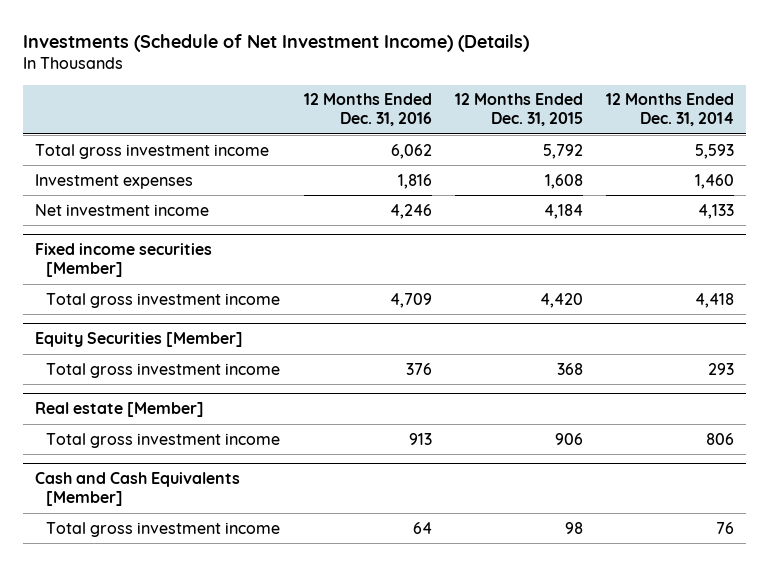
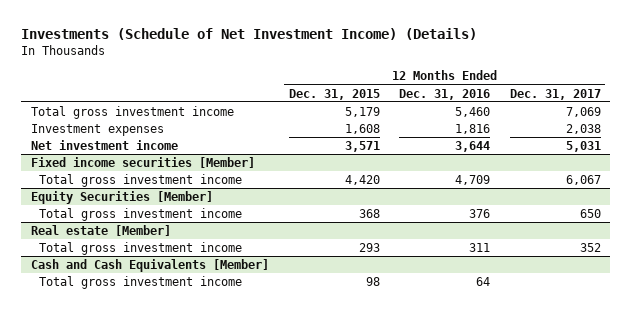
[606,93,735,127] 12 Months Ended Dec. 31, 2014 -> none
none -> [509,88,601,100] Dec. 31, 2017
[390,143,432,159] 6,062 -> [455,107,491,118] 5,460
[542,143,583,159] 5,792 -> [344,107,380,118] 5,179
[389,203,432,219] 4,246 -> [455,141,491,153] 3,644
[543,203,583,219] 4,184 -> [344,141,380,153] 3,571
[408,432,432,445] 913 -> [469,243,491,253] 311
[554,432,583,445] 906 -> [358,243,380,253] 293

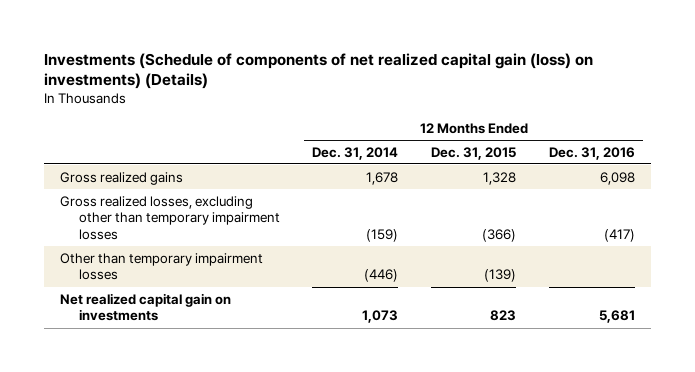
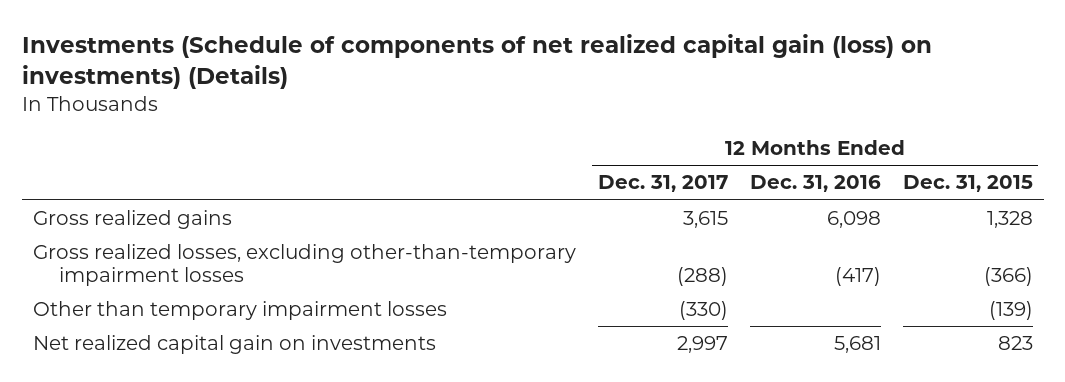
[312,146,399,160] Dec. 31, 2014 -> none
none -> [597,175,728,193] Dec. 31, 2017
[60,195,280,241] Gross realized losses, excluding other than temporary impairment losses -> [32,244,576,287] Gross realized losses, excluding other-than-temporary impairment losses

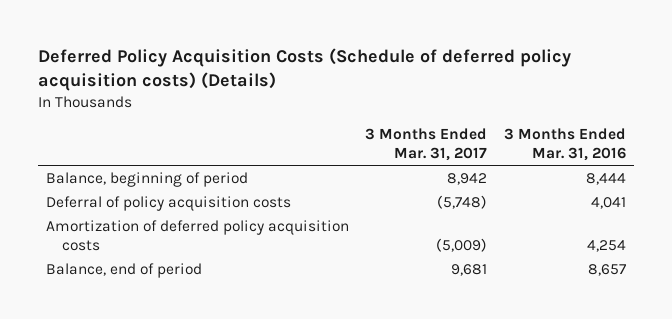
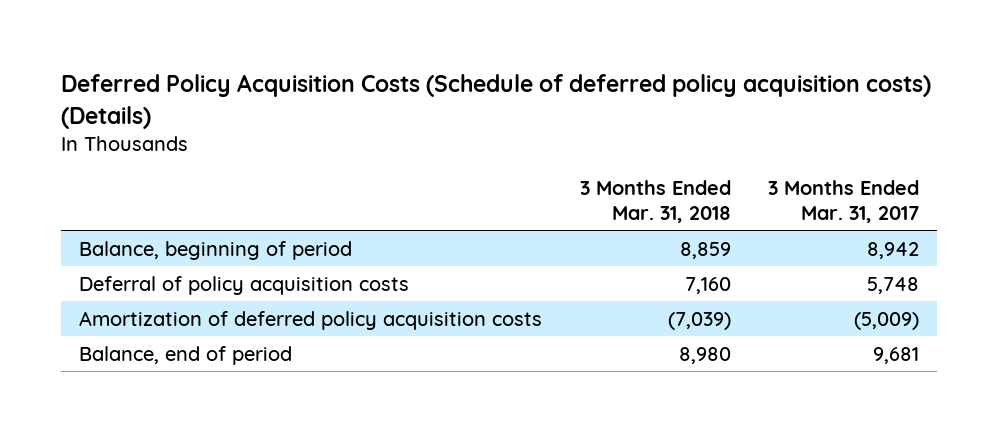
[503,128,626,162] 3 Months Ended Mar. 31, 2016 -> none
none -> [579,180,731,223] 3 Months Ended Mar. 31, 2018
[437,194,488,209] (5,748) -> [866,276,919,294] 5,748

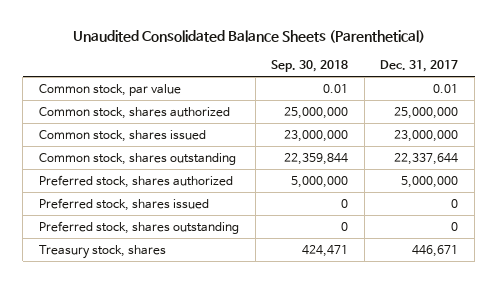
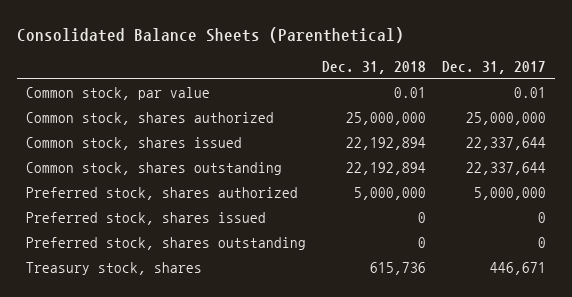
[72,30,425,44] Unaudited Consolidated Balance Sheets (Parenthetical) -> [17,26,405,43] Consolidated Balance Sheets (Parenthetical)
[271,59,349,72] Sep. 30, 2018 -> none
none -> [322,60,427,74] Dec. 31, 2018
[394,129,459,142] 23,000,000 -> [466,136,547,150] 22,337,644

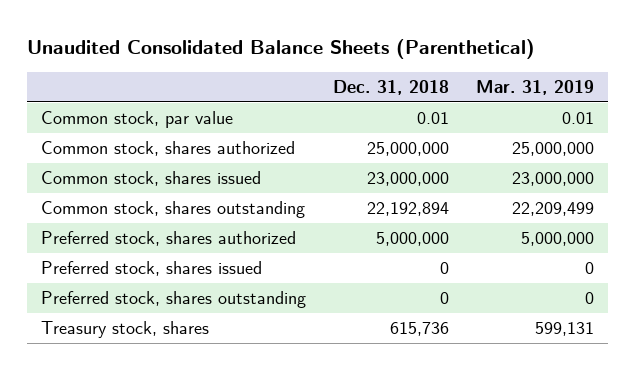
[17,26,405,43] Consolidated Balance Sheets (Parenthetical) -> [26,39,535,60] Unaudited Consolidated Balance Sheets (Parenthetical)
[442,60,547,74] Dec. 31, 2017 -> none
none -> [476,79,595,95] Mar. 31, 2019
[346,136,427,150] 22,192,894 -> [366,172,449,187] 23,000,000

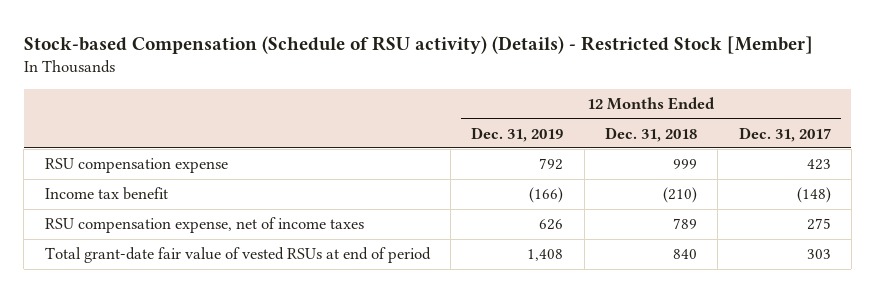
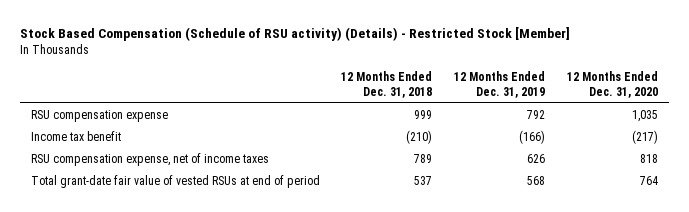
[23,35,813,54] Stock-based Compensation (Schedule of RSU activity) (Details) - Restricted Stock [Member] -> [19,27,570,42] Stock Based Compensation (Schedule of RSU activity) (Details) - Restricted Stock [Member]
[738,126,831,142] Dec. 31, 2017 -> none
none -> [566,71,658,99] 12 Months Ended Dec. 31, 2020
[527,249,564,262] 1,408 -> [527,176,546,186] 568
[673,249,698,260] 840 -> [414,176,433,186] 537

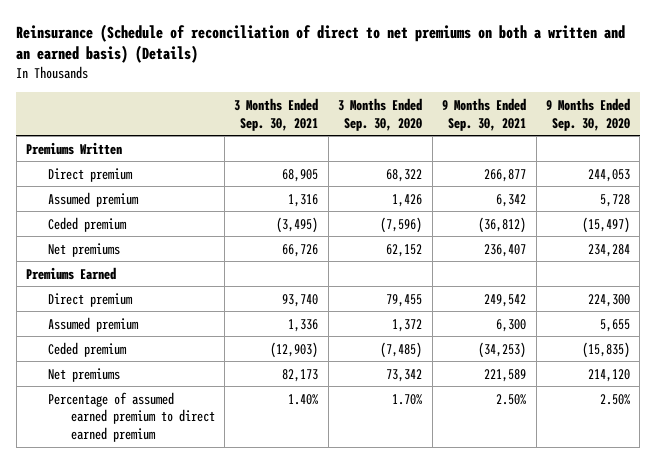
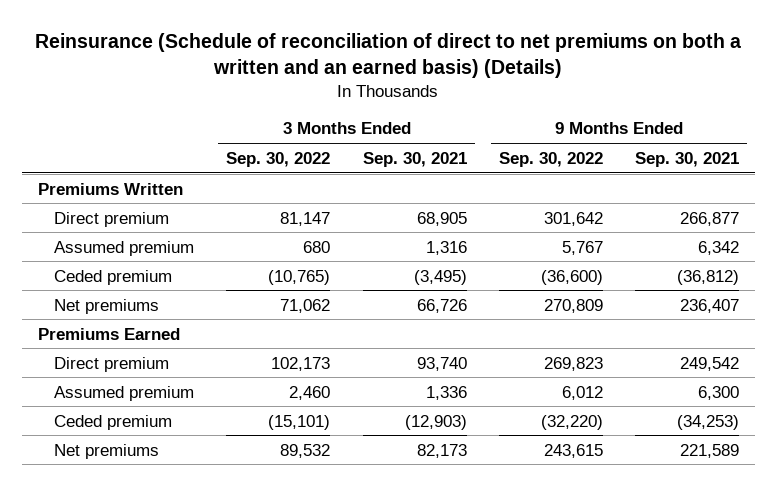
[338,97,423,131] 3 Months Ended Sep. 30, 2020 -> none
[545,97,630,131] 9 Months Ended Sep. 30, 2020 -> none
none -> [226,151,331,167] Sep. 30, 2022
none -> [498,151,603,167] Sep. 30, 2022
[48,391,215,442] Percentage of assumed earned premium to direct earned premium -> none

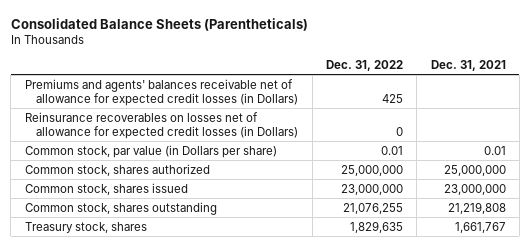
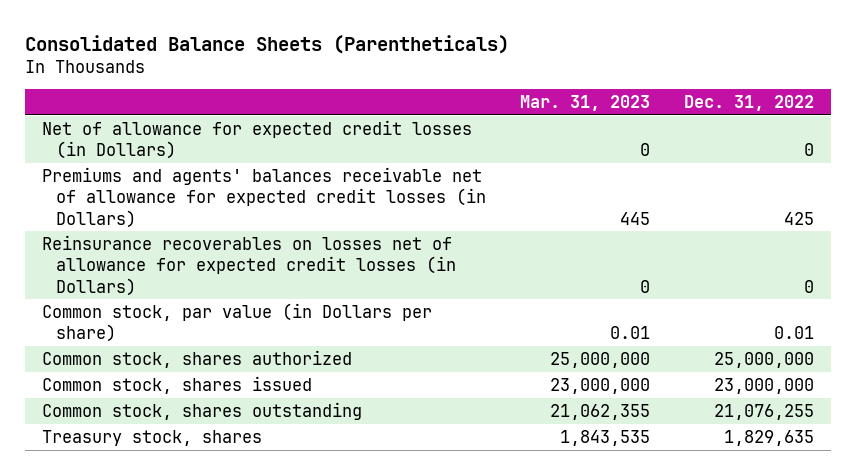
[430,60,506,72] Dec. 31, 2021 -> none
none -> [520,95,651,112] Mar. 31, 2023
none -> [42,119,473,160] Net of allowance for expected credit losses (in Dollars)

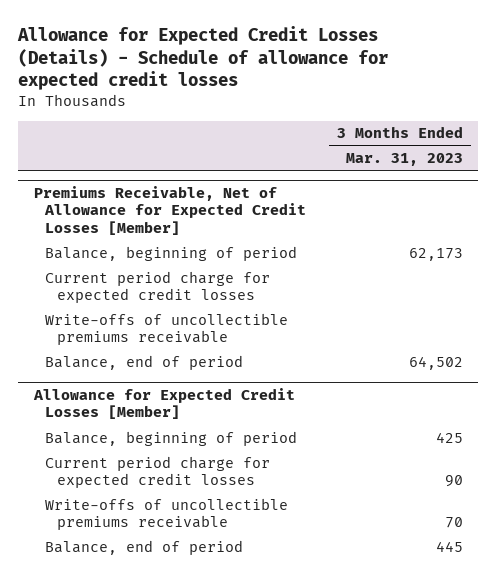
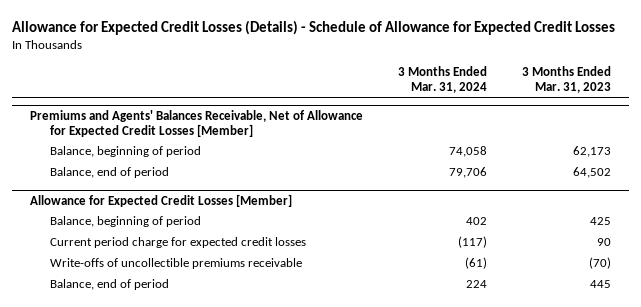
[17,26,389,91] Allowance for Expected Credit Losses (Details) - Schedule of allowance for expected credit losses -> [12,20,616,36] Allowance for Expected Credit Losses (Details) - Schedule of Allowance for Expected Credit Losses
none -> [398,65,488,94] 3 Months Ended Mar. 31, 2024
[33,186,307,235] Premiums Receivable, Net of Allowance for Expected Credit Losses [Member] -> [30,110,364,138] Premiums and Agents' Balances Receivable, Net of Allowance for Expected Credit Losses [Member]
[45,270,271,303] Current period charge for expected credit losses -> none
[45,312,289,345] Write-offs of uncollectible premiums receivable -> none
[444,516,463,528] 70 -> [589,257,612,270] (70)

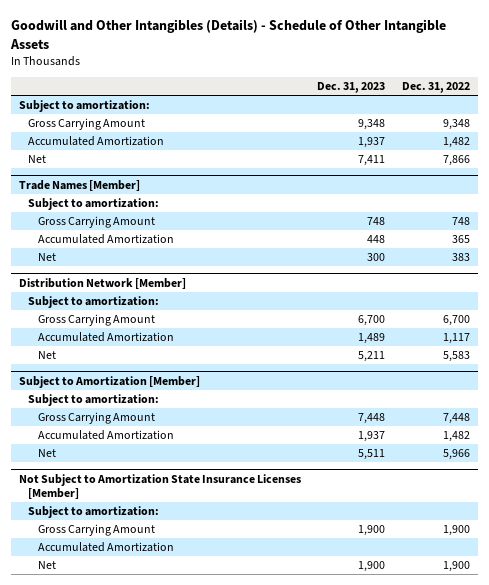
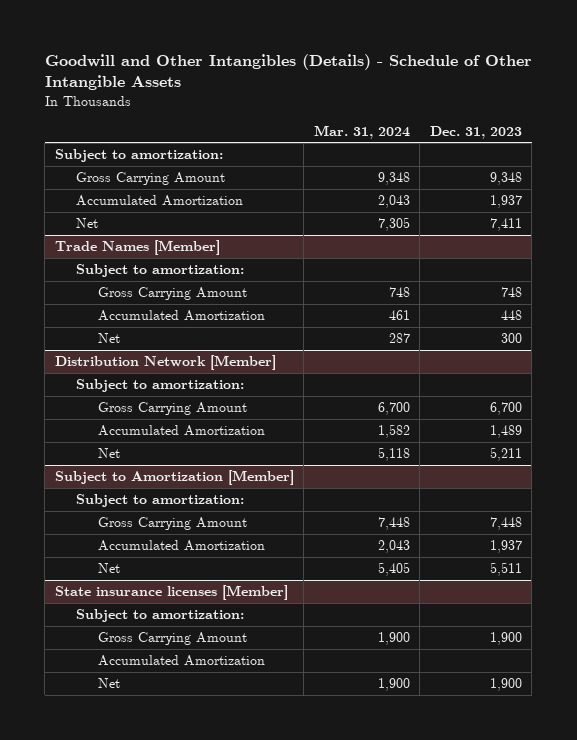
[401,82,470,94] Dec. 31, 2022 -> none
none -> [313,124,410,139] Mar. 31, 2024
[18,473,301,500] Not Subject to Amortization State Insurance Licenses [Member] -> [54,585,288,601] State insurance licenses [Member]

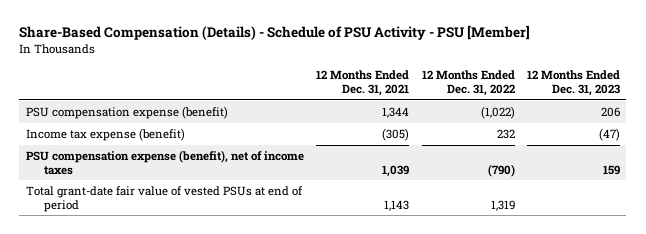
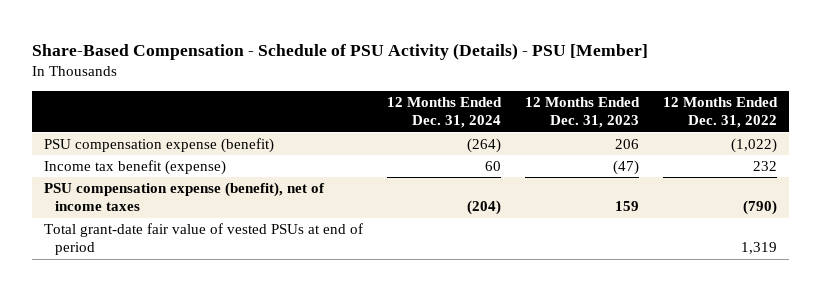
[19,25,531,41] Share-Based Compensation (Details) - Schedule of PSU Activity - PSU [Member] -> [32,42,649,60] Share-Based Compensation - Schedule of PSU Activity (Details) - PSU [Member]
[316,70,410,96] 12 Months Ended Dec. 31, 2021 -> none
none -> [387,97,503,129] 12 Months Ended Dec. 31, 2024
[25,127,185,141] Income tax expense (benefit) -> [44,160,227,176] Income tax benefit (expense)

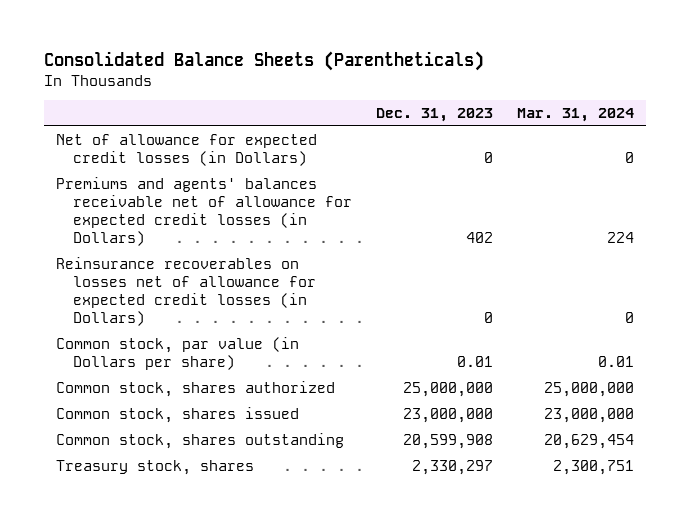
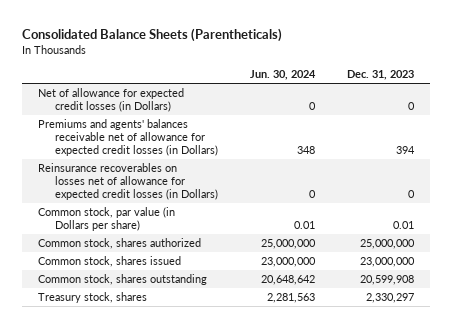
[516,107,634,122] Mar. 31, 2024 -> none
none -> [250,70,317,81] Jun. 30, 2024
[465,231,493,243] 402 -> [396,146,416,155] 394

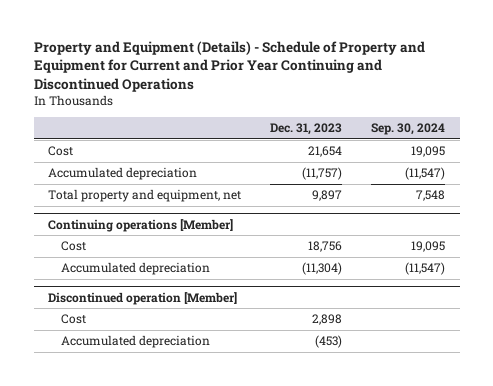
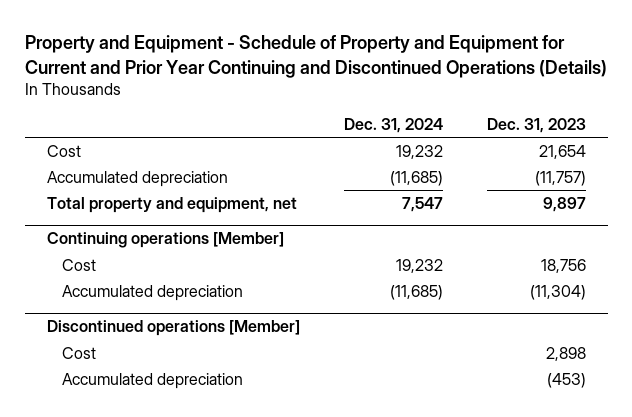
[33,40,425,92] Property and Equipment (Details) - Schedule of Property and Equipment for Current and Prior Year Continuing and Discontinued Operations -> [24,35,607,78] Property and Equipment - Schedule of Property and Equipment for Current and Prior Year Continuing and Discontinued Operations (Details)
[371,122,446,135] Sep. 30, 2024 -> none
none -> [343,118,443,134] Dec. 31, 2024
[48,291,238,305] Discontinued operation [Member] -> [46,320,300,337] Discontinued operations [Member]

